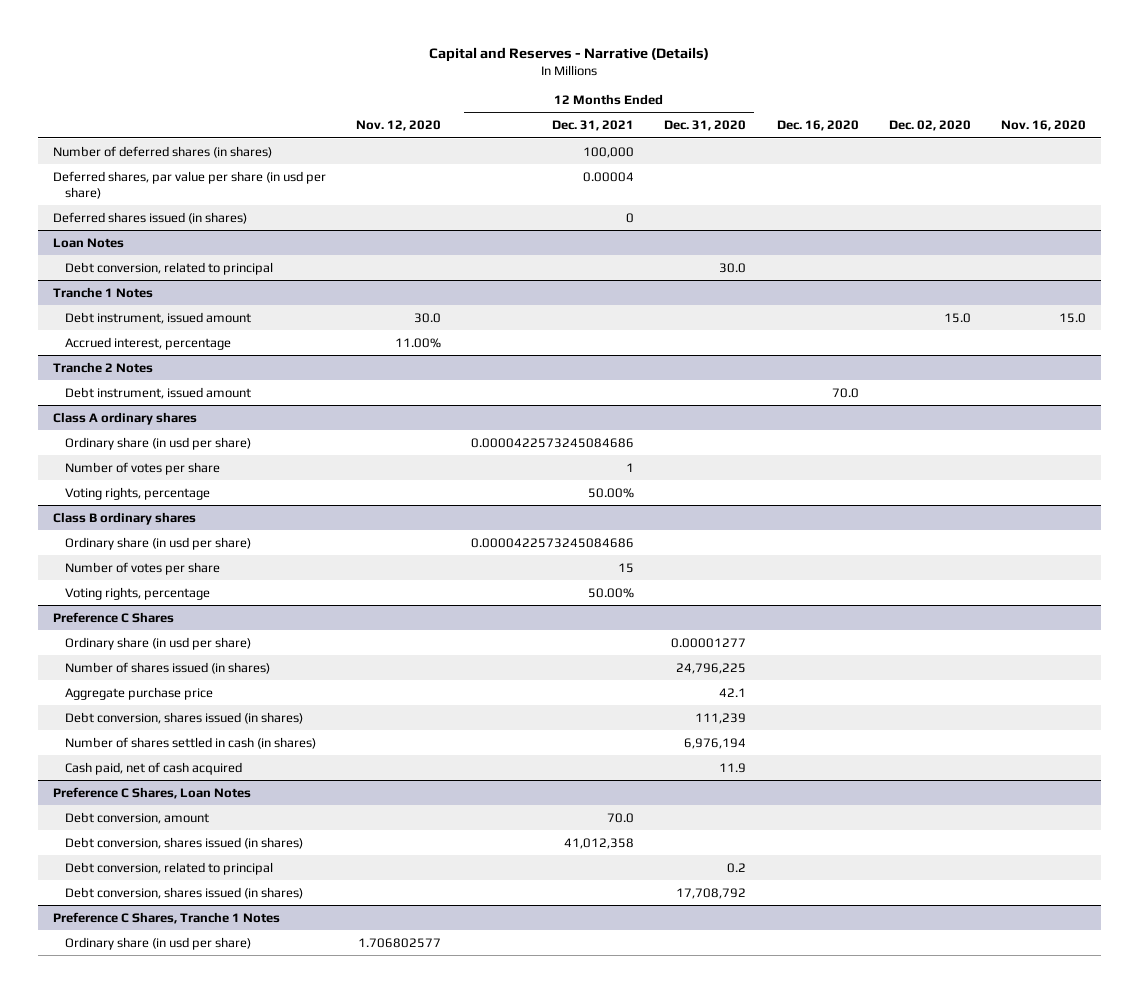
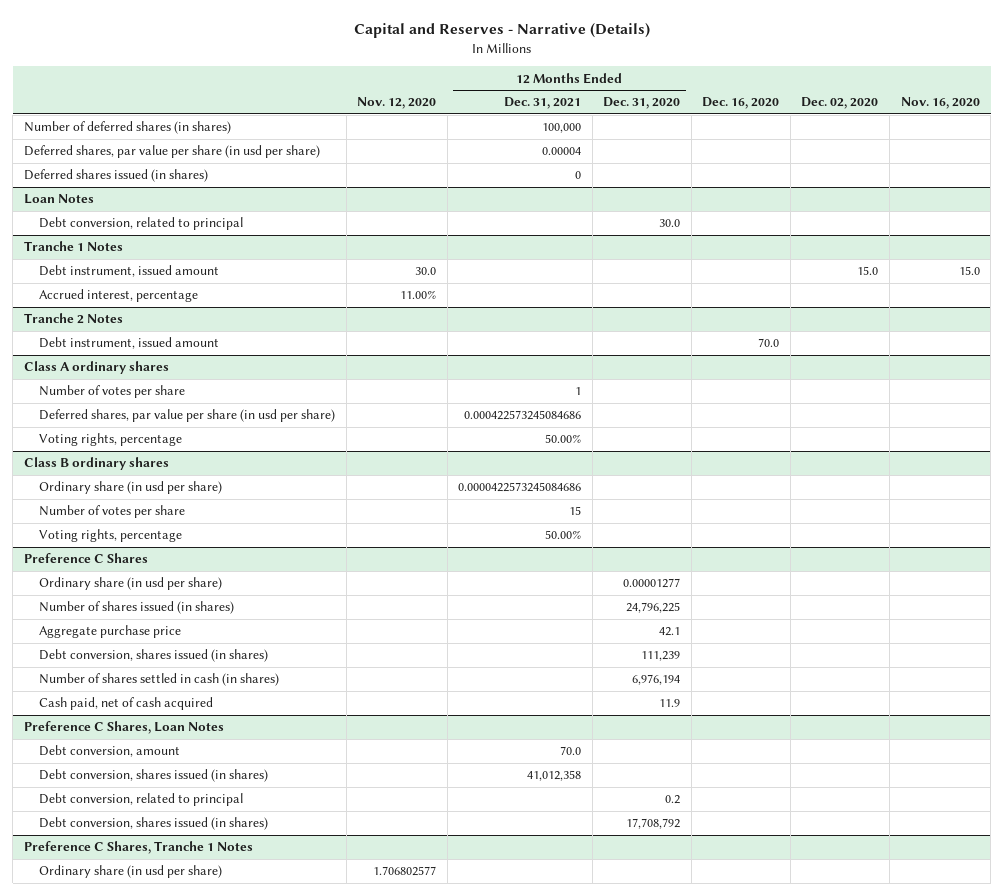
[65,436,252,450] Ordinary share (in usd per share) -> none
none -> [39,409,336,423] Deferred shares, par value per share (in usd per share)

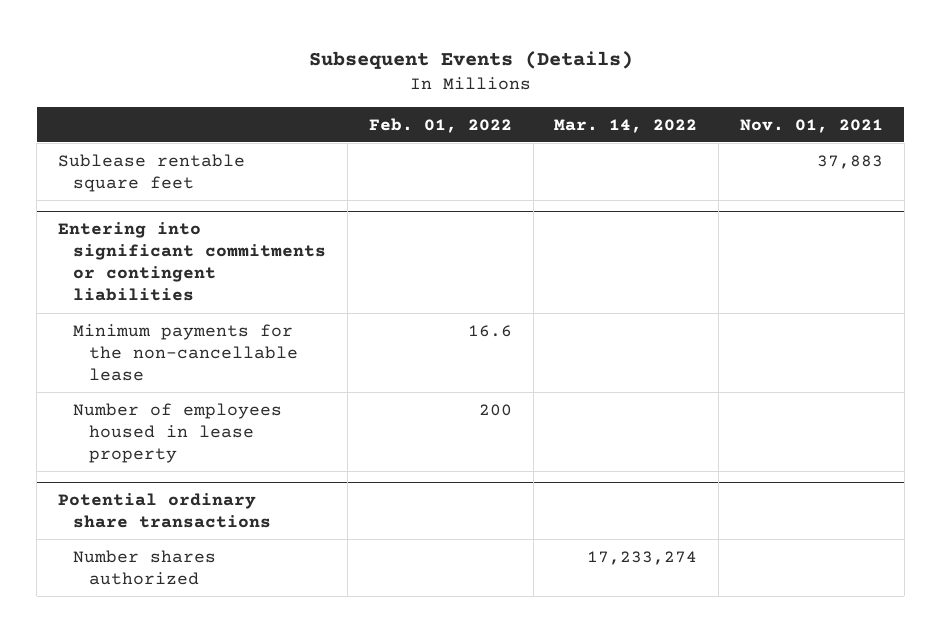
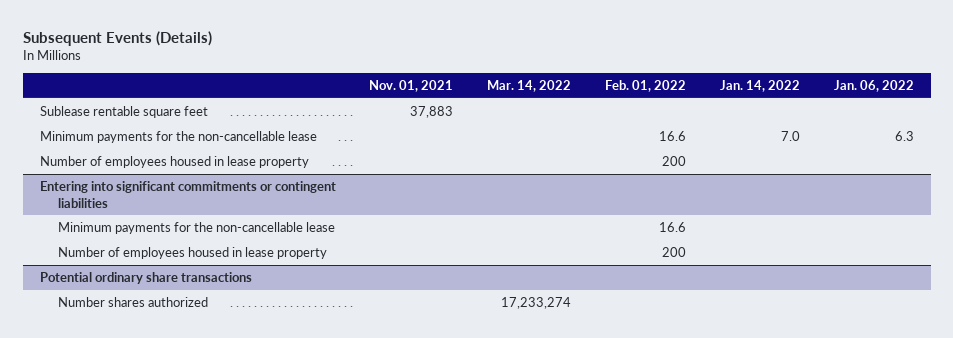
none -> [719,79,800,92] Jan. 14, 2022
none -> [833,79,914,92] Jan. 06, 2022
none -> [39,131,317,144] Minimum payments for the non-cancellable lease
none -> [39,156,309,169] Number of employees housed in lease property

